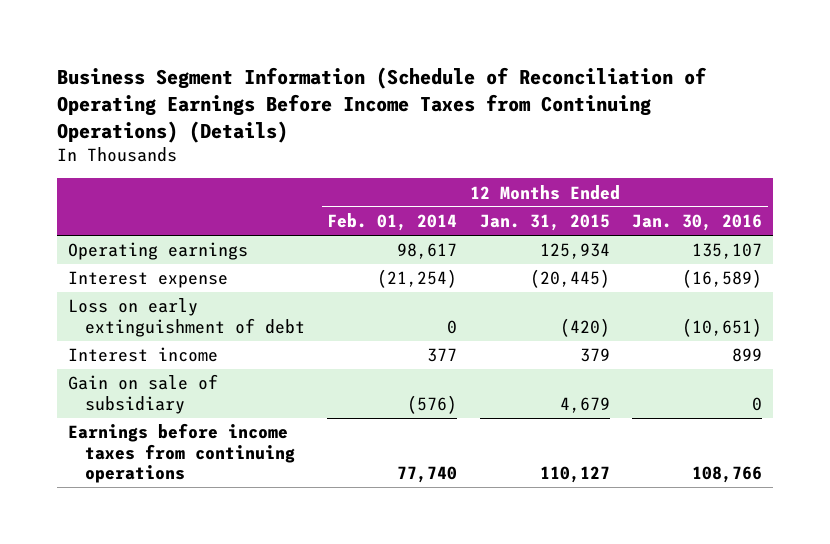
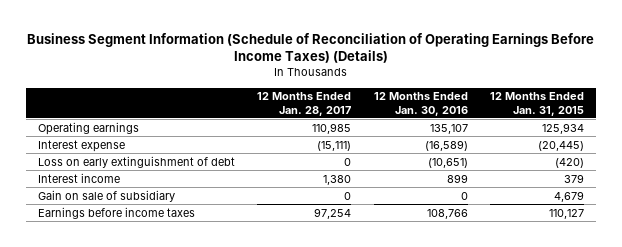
[56,66,707,143] Business Segment Information (Schedule of Reconciliation of Operating Earnings Before Income Taxes from Continuing Operations) (Details) -> [27,32,595,64] Business Segment Information (Schedule of Reconciliation of Operating Earnings Before Income Taxes) (Details)
[327,213,458,232] Feb. 01, 2014 -> none
none -> [257,92,352,116] 12 Months Ended Jan. 28, 2017
[67,423,295,483] Earnings before income taxes from continuing operations -> [37,206,195,219] Earnings before income taxes

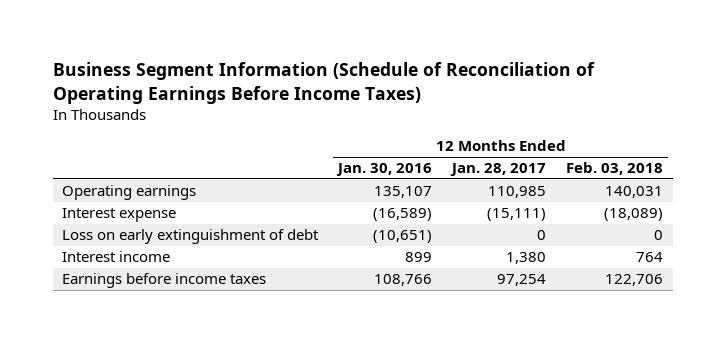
[27,32,595,64] Business Segment Information (Schedule of Reconciliation of Operating Earnings Before Income Taxes) (Details) -> [52,62,595,104] Business Segment Information (Schedule of Reconciliation of Operating Earnings Before Income Taxes)
[490,92,585,116] 12 Months Ended Jan. 31, 2015 -> none
none -> [565,162,663,176] Feb. 03, 2018
[37,189,175,202] Gain on sale of subsidiary -> none

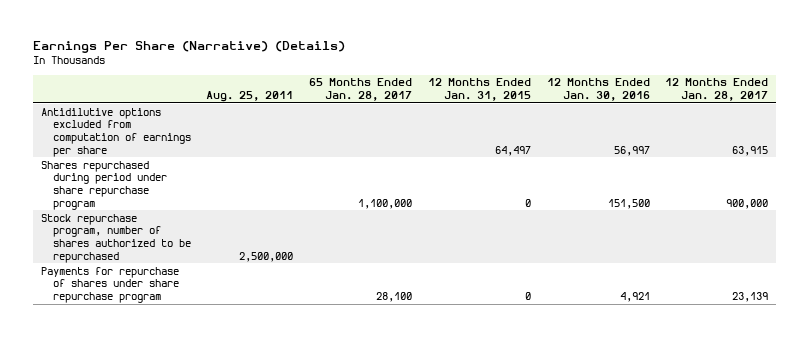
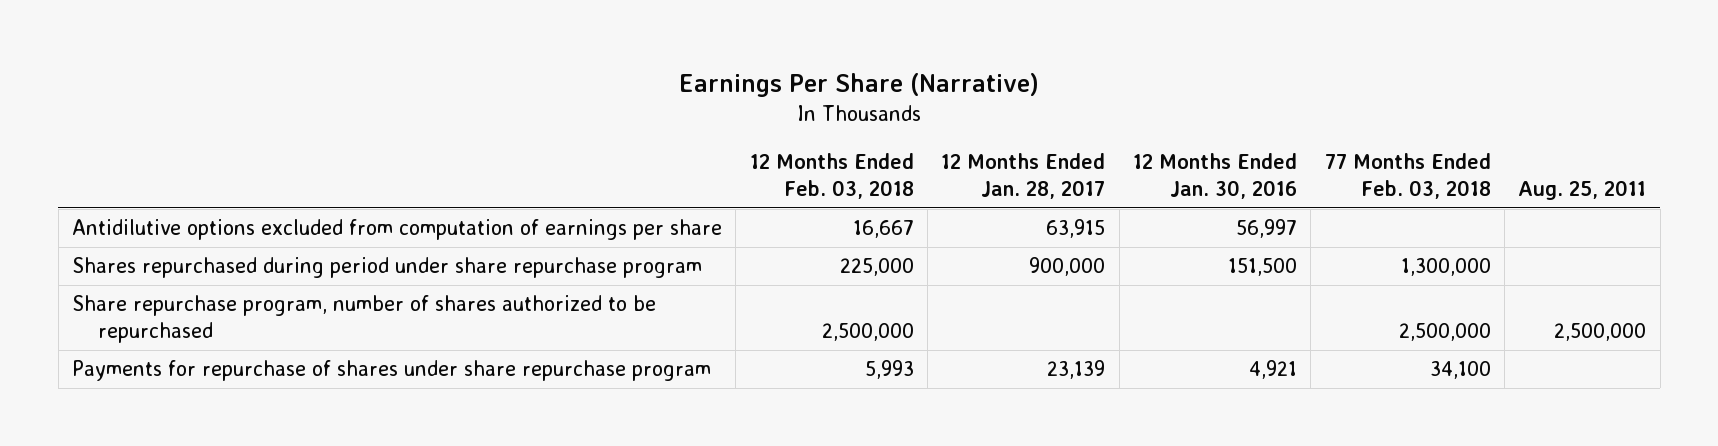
[33,40,346,53] Earnings Per Share (Narrative) (Details) -> [679,72,1040,97] Earnings Per Share (Narrative)
[309,78,413,101] 65 Months Ended Jan. 28, 2017 -> none
[427,78,531,101] 12 Months Ended Jan. 31, 2015 -> none
none -> [749,152,914,199] 12 Months Ended Feb. 03, 2018
none -> [1324,152,1491,199] 77 Months Ended Feb. 03, 2018
[41,213,191,263] Stock repurchase program, number of shares authorized to be repurchased -> [72,295,657,344] Share repurchase program, number of shares authorized to be repurchased

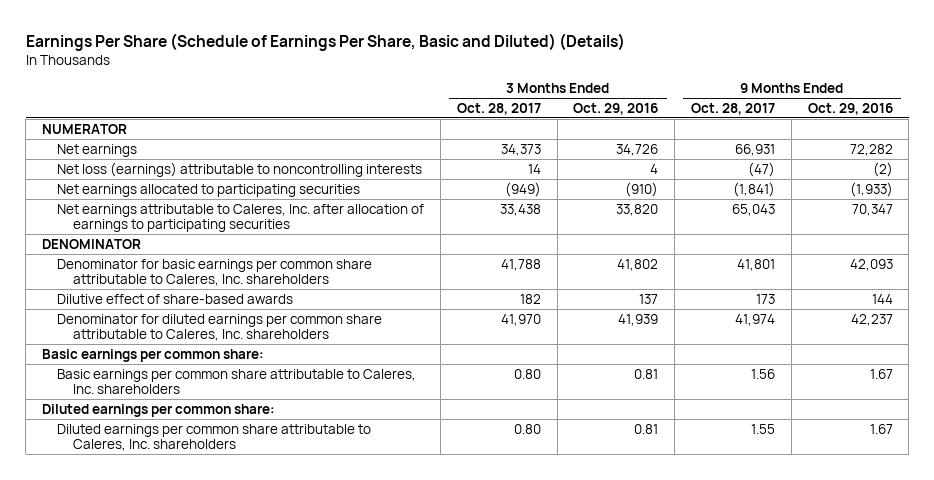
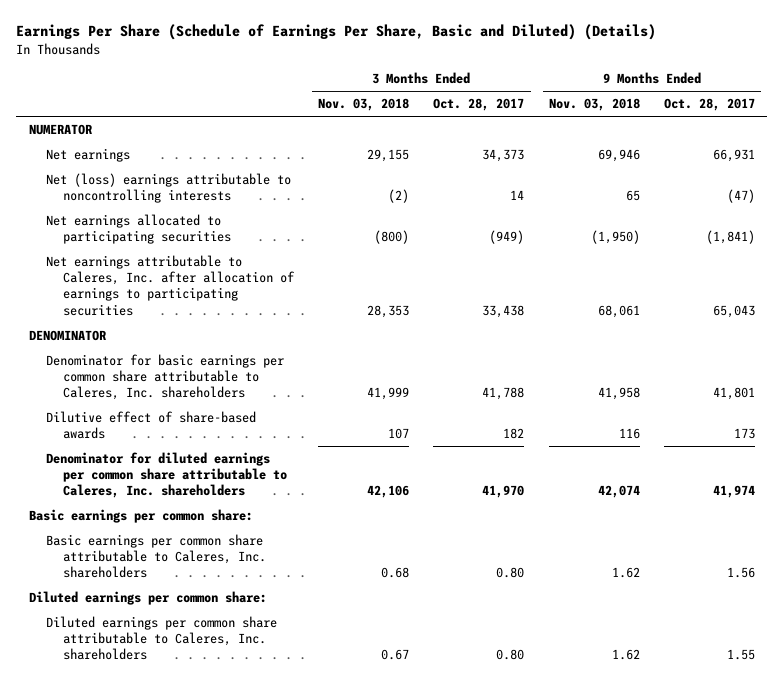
[573,102,659,115] Oct. 29, 2016 -> none
[807,102,893,115] Oct. 29, 2016 -> none
none -> [318,98,410,112] Nov. 03, 2018
none -> [548,98,640,112] Nov. 03, 2018
[57,161,423,177] Net loss (earnings) attributable to noncontrolling interests -> [45,172,291,204] Net (loss) earnings attributable to noncontrolling interests

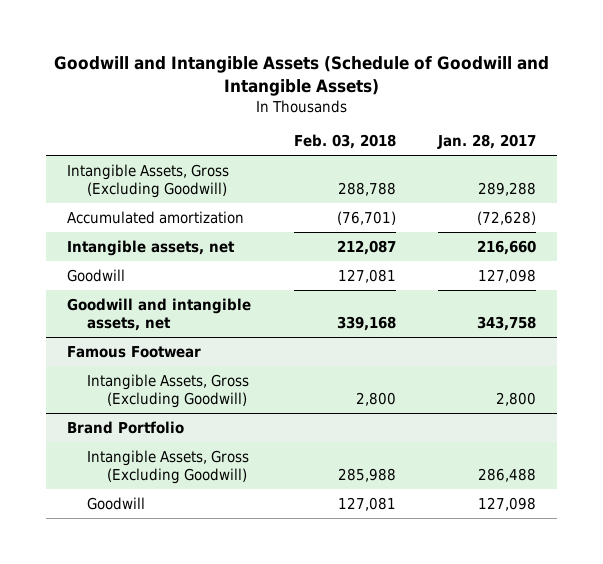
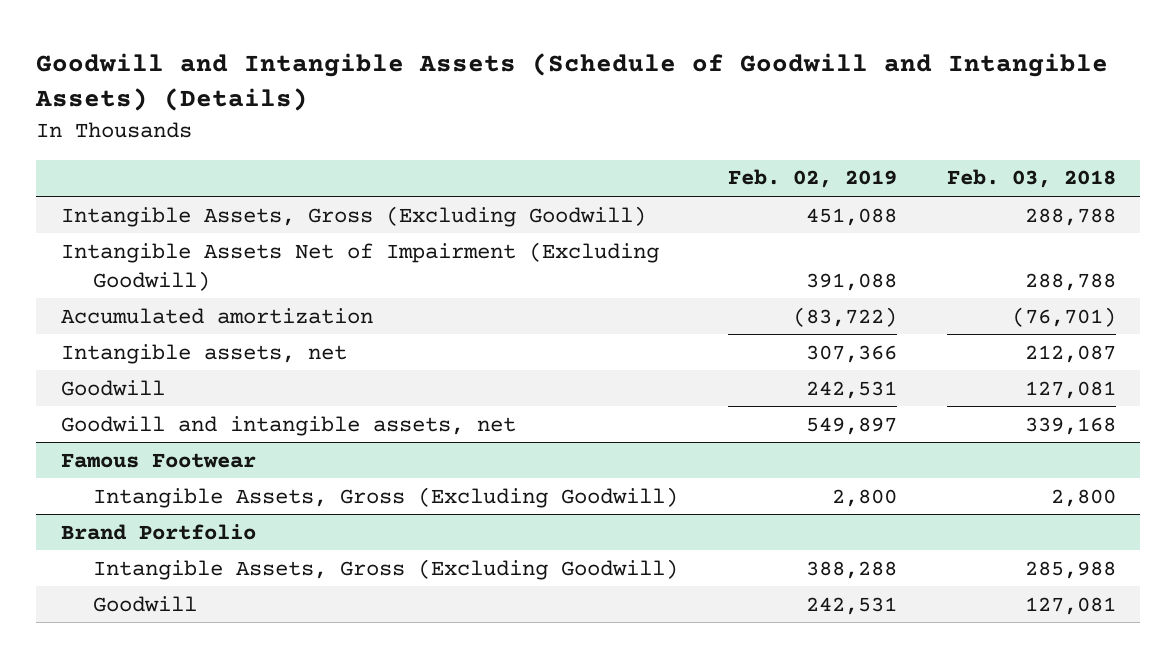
[53,56,549,96] Goodwill and Intangible Assets (Schedule of Goodwill and Intangible Assets) -> [35,53,1109,112] Goodwill and Intangible Assets (Schedule of Goodwill and Intangible Assets) (Details)
[436,134,536,150] Jan. 28, 2017 -> none
none -> [727,169,897,189] Feb. 02, 2019
none -> [60,241,659,291] Intangible Assets Net of Impairment (Excluding Goodwill)

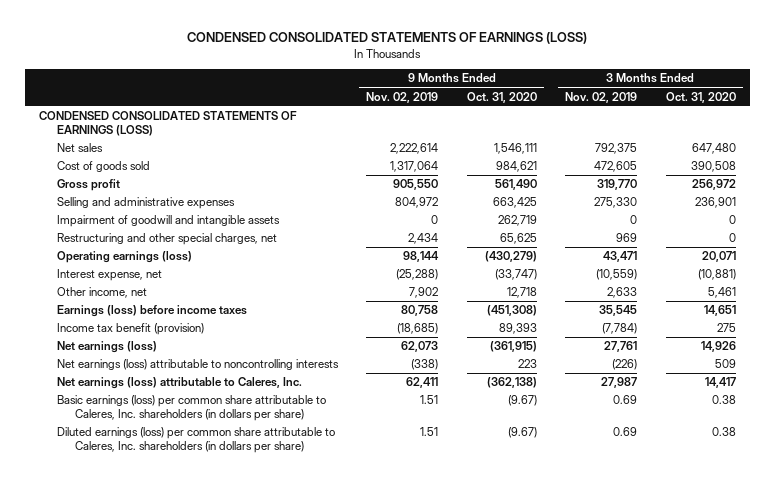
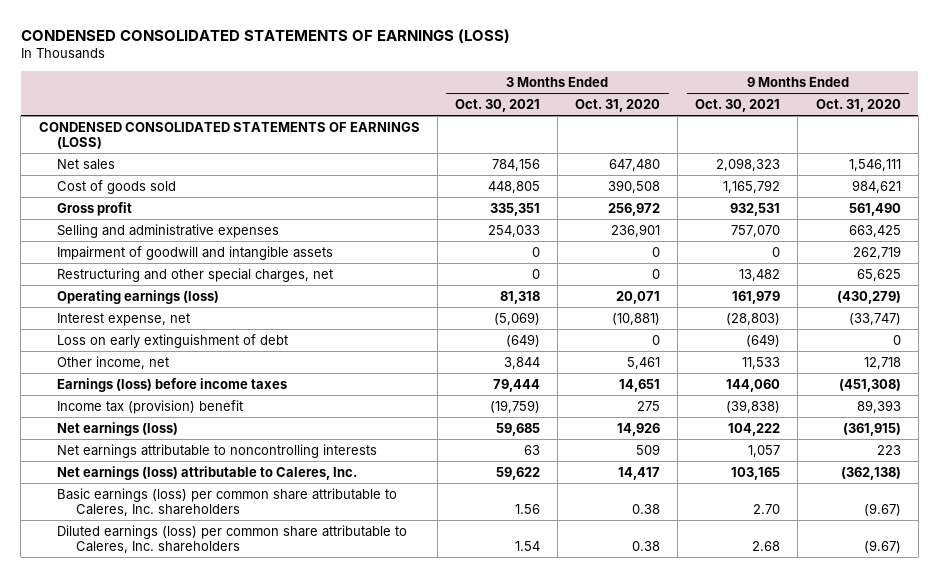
[366,91,439,103] Nov. 02, 2019 -> none
[565,91,638,103] Nov. 02, 2019 -> none
none -> [454,98,540,112] Oct. 30, 2021
none -> [695,98,781,112] Oct. 30, 2021
none -> [57,333,289,348] Loss on early extinguishment of debt
[56,323,204,336] Income tax benefit (provision) -> [57,399,244,414] Income tax (provision) benefit
[56,359,339,371] Net earnings (loss) attributable to noncontrolling interests -> [57,443,378,458] Net earnings attributable to noncontrolling interests
[56,395,326,422] Basic earnings (loss) per common share attributable to Caleres, Inc. shareholders (in dollars per share) -> [57,487,398,517] Basic earnings (loss) per common share attributable to Caleres, Inc. shareholders
[56,427,335,454] Diluted earnings (loss) per common share attributable to Caleres, Inc. shareholders (in dollars per share) -> [57,524,408,554] Diluted earnings (loss) per common share attributable to Caleres, Inc. shareholders

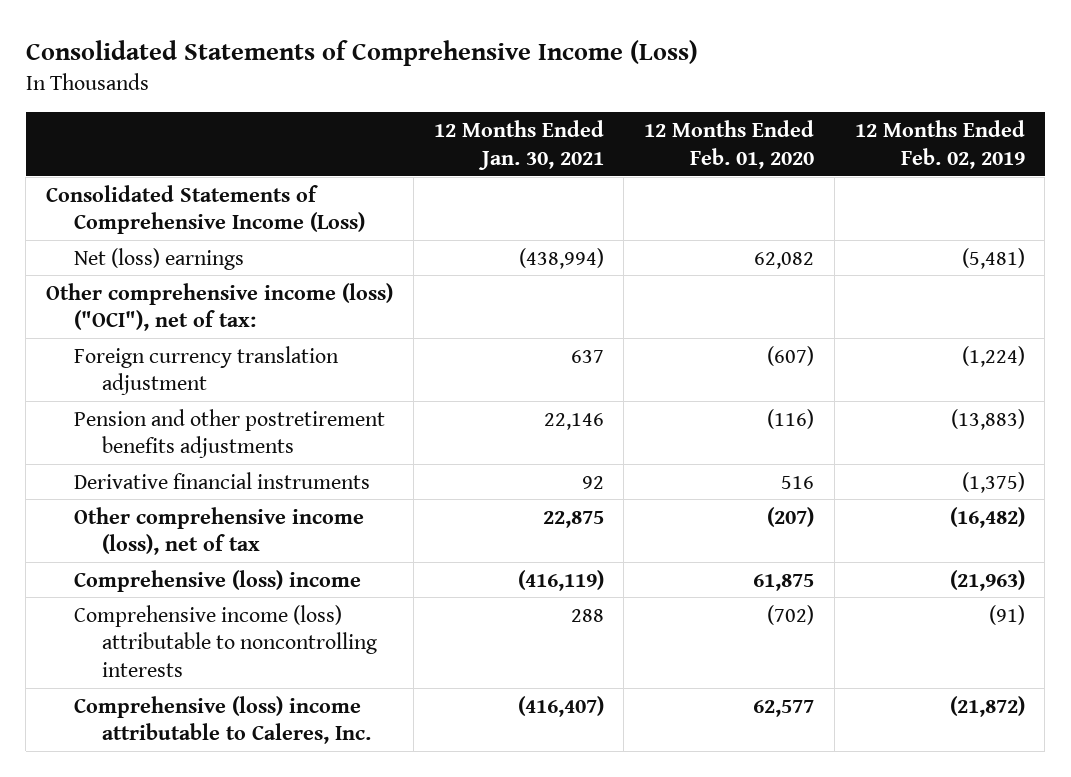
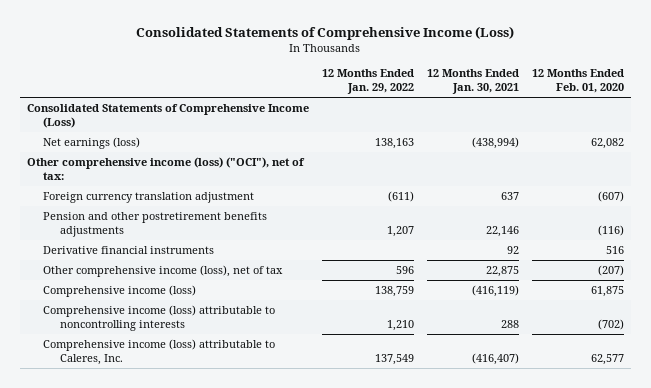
[854,119,1025,169] 12 Months Ended Feb. 02, 2019 -> none
none -> [321,69,414,95] 12 Months Ended Jan. 29, 2022
[74,247,245,270] Net (loss) earnings -> [43,136,141,149] Net earnings (loss)
[74,569,362,592] Comprehensive (loss) income -> [43,284,197,297] Comprehensive income (loss)
[74,695,372,745] Comprehensive (loss) income attributable to Caleres, Inc. -> [43,338,276,365] Comprehensive income (loss) attributable to Caleres, Inc.

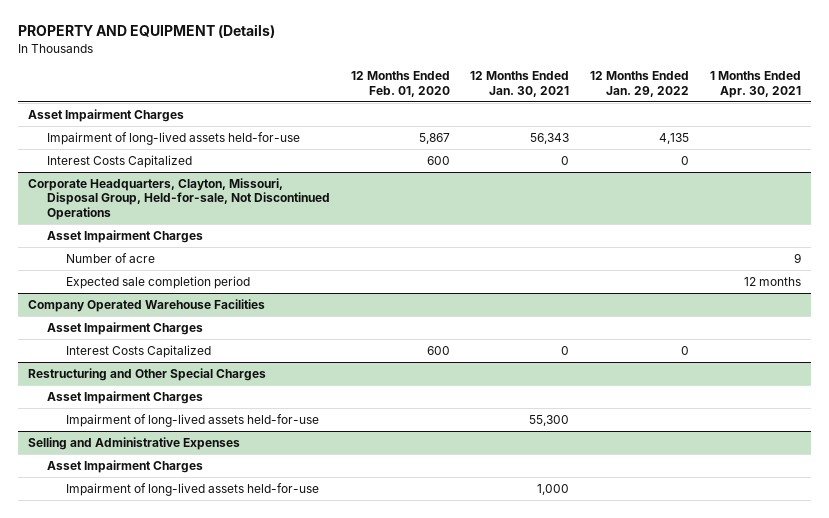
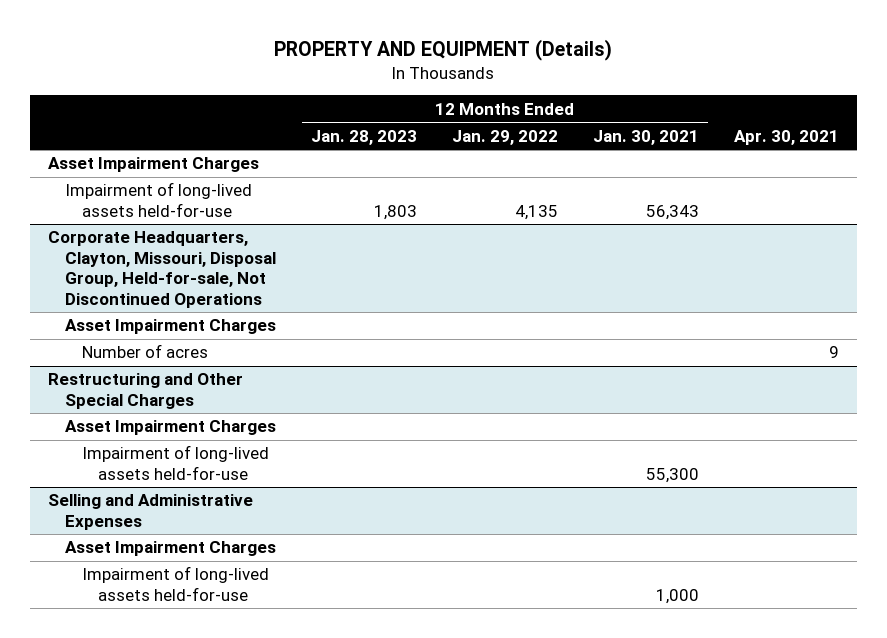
[350,71,450,97] 12 Months Ended Feb. 01, 2020 -> none
[709,71,801,98] 1 Months Ended Apr. 30, 2021 -> none
none -> [310,129,417,145] Jan. 28, 2023
none -> [734,129,840,145] Apr. 30, 2021
[46,154,192,168] Interest Costs Capitalized -> none
[65,275,250,289] Expected sale completion period -> none
[27,298,265,312] Company Operated Warehouse Facilities -> none
[46,321,203,335] Asset Impairment Charges -> none
[65,344,211,358] Interest Costs Capitalized -> none
[65,252,155,263] Number of acre -> [81,344,208,359] Number of acres

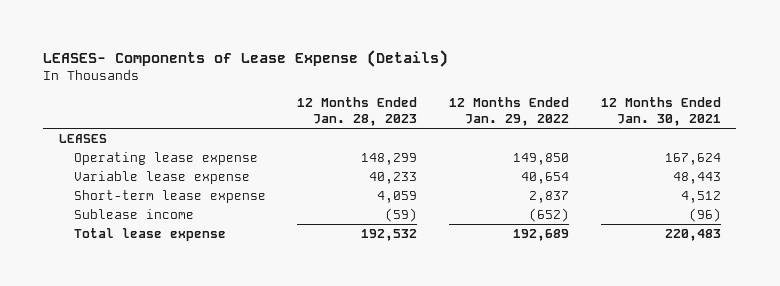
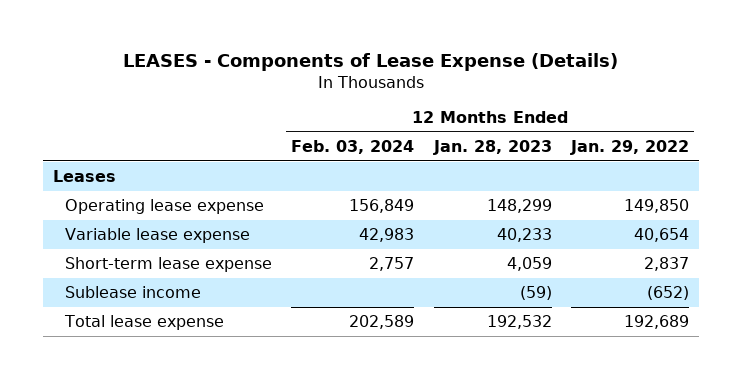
[43,50,449,68] LEASES- Components of Lease Expense (Details) -> [122,53,618,72] LEASES - Components of Lease Expense (Details)
[600,97,721,127] 12 Months Ended Jan. 30, 2021 -> none
none -> [291,139,415,154] Feb. 03, 2024
[59,134,108,144] LEASES -> [52,169,116,182] Leases

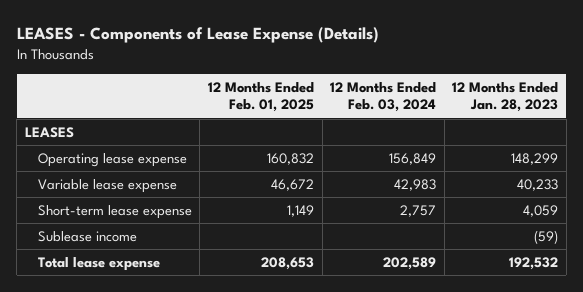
[570,139,690,155] Jan. 29, 2022 -> none
none -> [207,81,314,113] 12 Months Ended Feb. 01, 2025
[52,169,116,182] Leases -> [24,126,74,138] LEASES

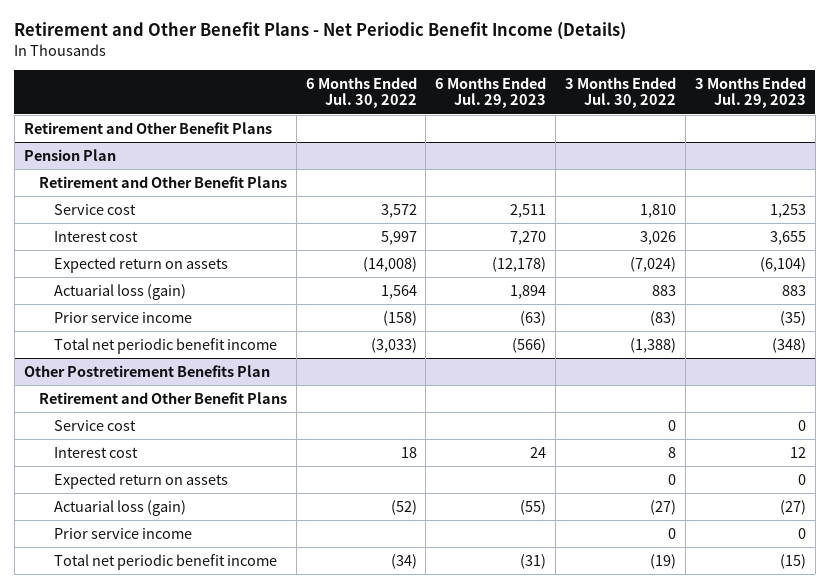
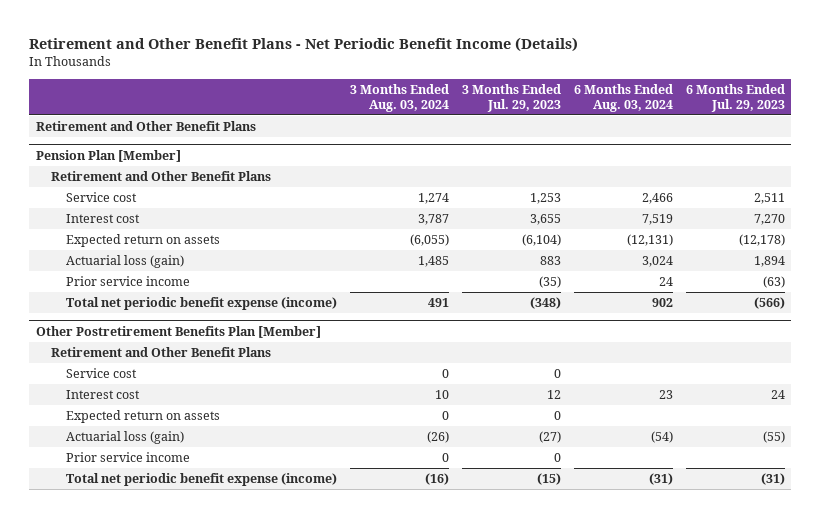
[305,76,417,109] 6 Months Ended Jul. 30, 2022 -> none
[565,76,677,109] 3 Months Ended Jul. 30, 2022 -> none
none -> [350,83,450,112] 3 Months Ended Aug. 03, 2024
none -> [573,83,673,112] 6 Months Ended Aug. 03, 2024
[23,148,116,161] Pension Plan -> [35,149,181,162] Pension Plan [Member]
[54,337,278,354] Total net periodic benefit income -> [66,297,338,311] Total net periodic benefit expense (income)
[23,364,270,377] Other Postretirement Benefits Plan -> [35,325,321,338] Other Postretirement Benefits Plan [Member]
[54,553,278,570] Total net periodic benefit income -> [66,473,338,487] Total net periodic benefit expense (income)

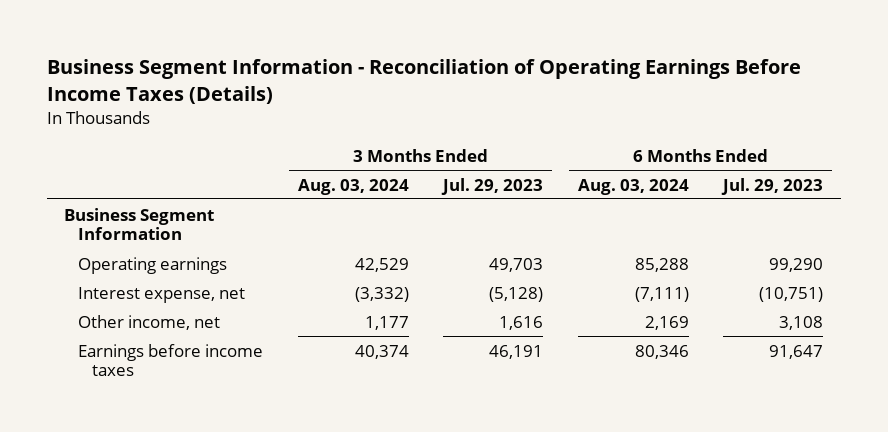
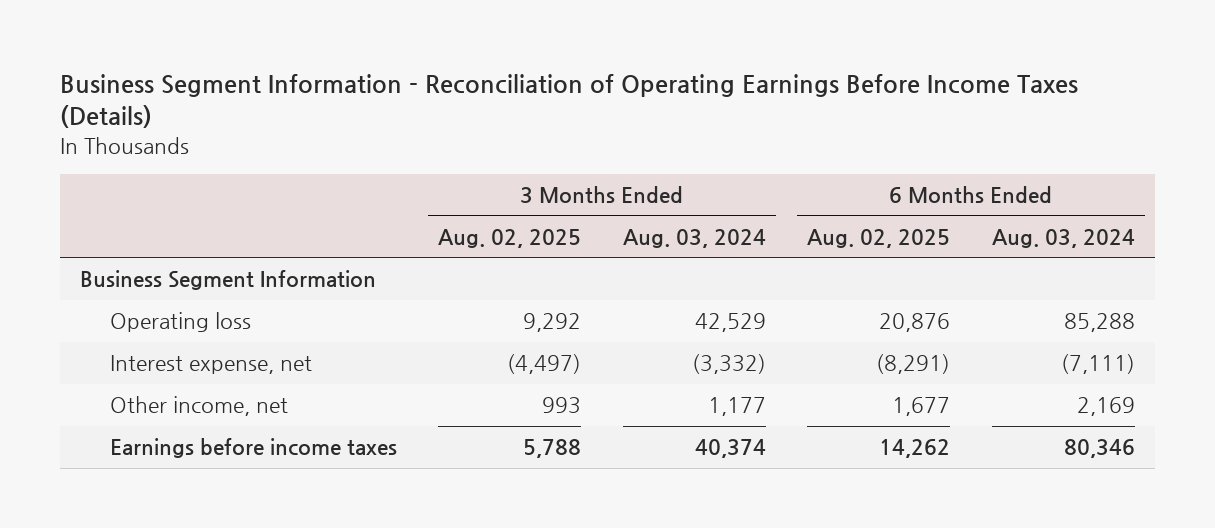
[441,177,544,195] Jul. 29, 2023 -> none
[721,177,824,195] Jul. 29, 2023 -> none
none -> [438,228,582,248] Aug. 02, 2025
none -> [807,228,951,248] Aug. 02, 2025
[78,256,228,274] Operating earnings -> [109,312,251,333] Operating loss

